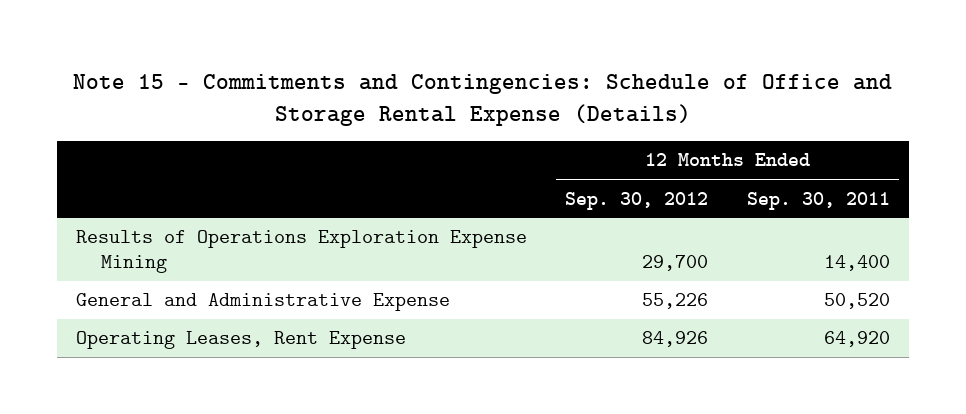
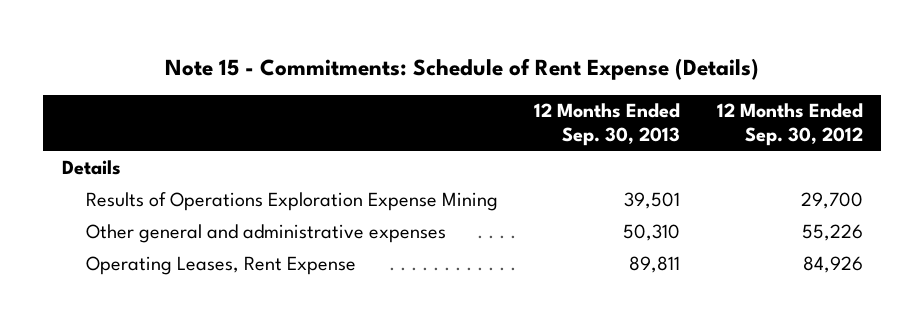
[72,73,892,126] Note 15 - Commitments and Contingencies: Schedule of Office and Storage Rental Expense (Details) -> [165,57,760,80] Note 15 - Commitments: Schedule of Rent Expense (Details)
[746,191,890,210] Sep. 30, 2011 -> none
none -> [534,103,681,146] 12 Months Ended Sep. 30, 2013
none -> [61,159,121,175] Details
[76,293,451,312] General and Administrative Expense -> [85,223,446,243] Other general and administrative expenses

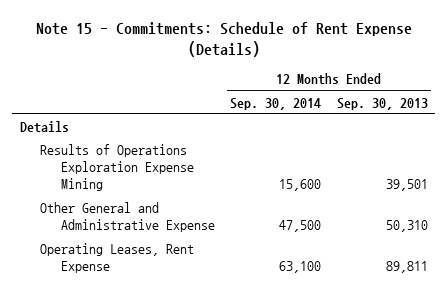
[716,103,863,146] 12 Months Ended Sep. 30, 2012 -> none
none -> [230,97,322,110] Sep. 30, 2014
[85,223,446,243] Other general and administrative expenses -> [40,201,216,233] Other General and Administrative Expense

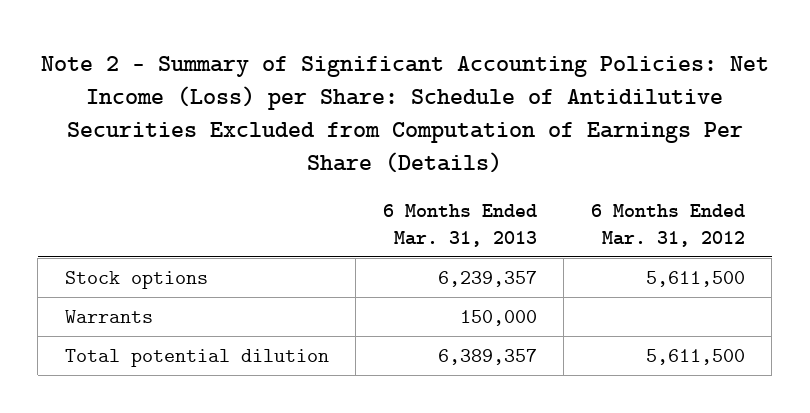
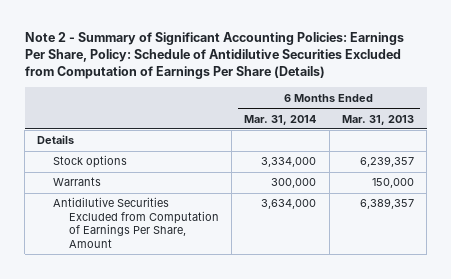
[40,55,769,173] Note 2 - Summary of Significant Accounting Policies: Net Income (Loss) per Share: Schedule of Antidilutive Securities Excluded from Computation of Earnings Per Share (Details) -> [24,31,404,80] Note 2 - Summary of Significant Accounting Policies: Earnings Per Share, Policy: Schedule of Antidilutive Securities Excluded from Computation of Earnings Per Share (Details)
[590,203,745,247] 6 Months Ended Mar. 31, 2012 -> none
none -> [244,114,317,125] Mar. 31, 2014
none -> [37,135,75,145] Details
[64,348,329,367] Total potential dilution -> [53,197,219,248] Antidilutive Securities Excluded from Computation of Earnings Per Share, Amount

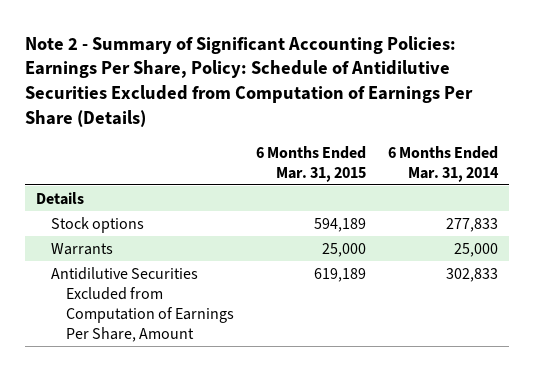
[341,114,414,125] Mar. 31, 2013 -> none
none -> [256,145,367,182] 6 Months Ended Mar. 31, 2015
[261,157,317,168] 3,334,000 -> [445,217,498,232] 277,833
[271,178,317,189] 300,000 -> [453,242,498,257] 25,000
[261,199,317,210] 3,634,000 -> [445,267,498,282] 302,833

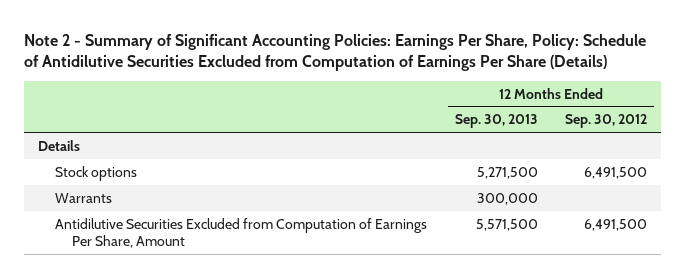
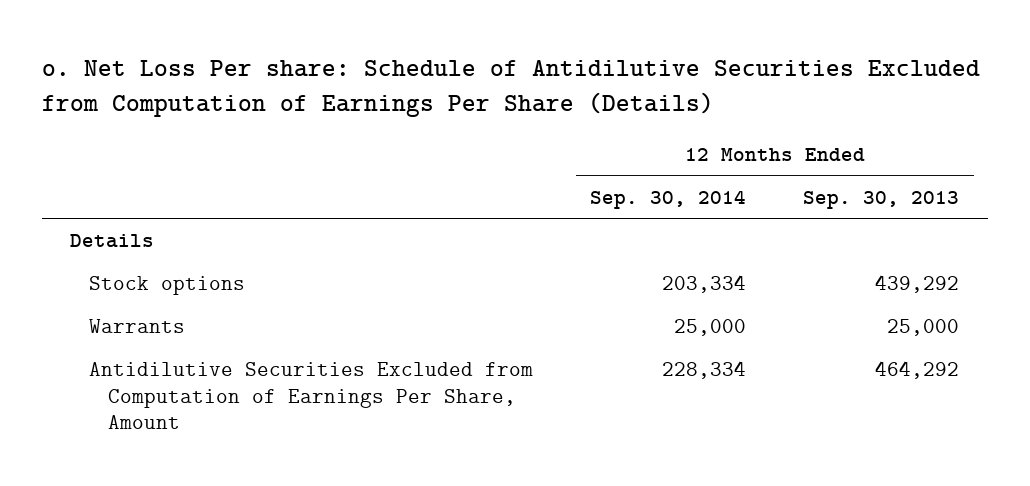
[24,33,647,72] Note 2 - Summary of Significant Accounting Policies: Earnings Per Share, Policy: Schedule of Antidilutive Securities Excluded from Computation of Earnings Per Share (Details) -> [41,60,980,117] o. Net Loss Per share: Schedule of Antidilutive Securities Excluded from Computation of Earnings Per Share (Details)
[565,114,648,129] Sep. 30, 2012 -> none
none -> [590,189,747,209] Sep. 30, 2014
[476,166,538,179] 5,271,500 -> [875,275,960,294] 439,292
[476,192,538,205] 300,000 -> [887,319,960,337] 25,000
[475,218,538,231] 5,571,500 -> [875,361,960,380] 464,292

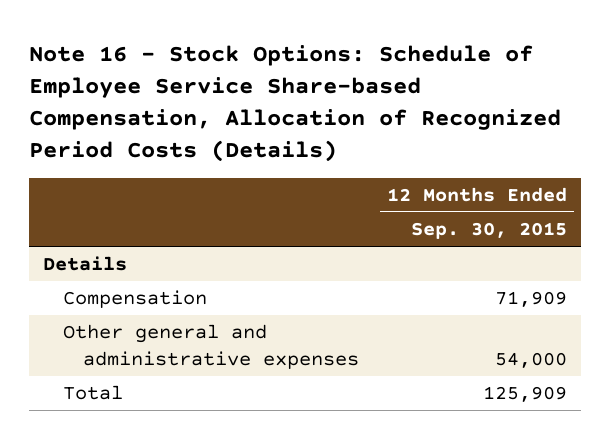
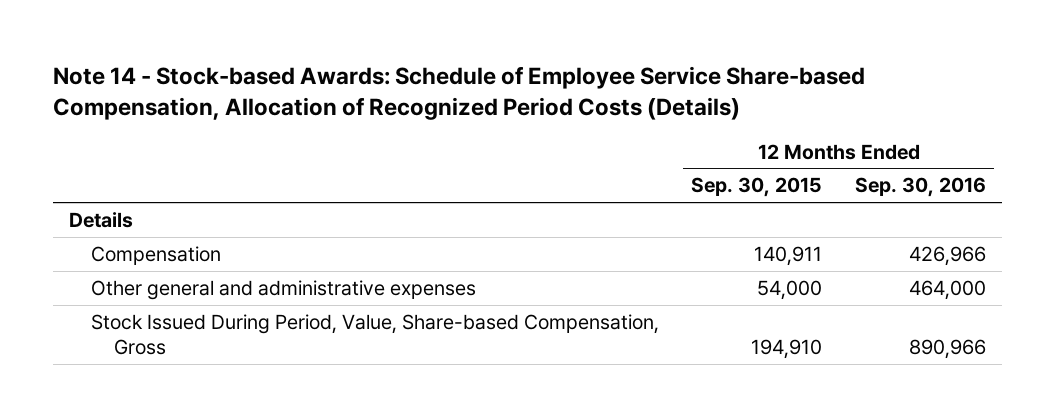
[28,44,561,162] Note 16 - Stock Options: Schedule of Employee Service Share-based Compensation, Allocation of Recognized Period Costs (Details) -> [52,65,865,120] Note 14 - Stock-based Awards: Schedule of Employee Service Share-based Compensation, Allocation of Recognized Period Costs (Details)
none -> [854,177,986,198] Sep. 30, 2016
[494,291,567,308] 71,909 -> [754,246,823,267] 140,911
[62,385,123,401] Total -> none
none -> [91,314,660,356] Stock Issued During Period, Value, Share-based Compensation, Gross

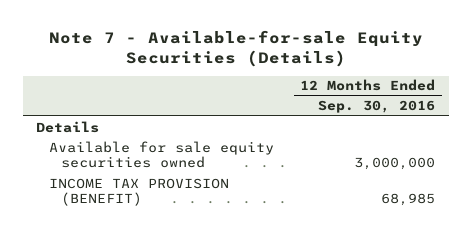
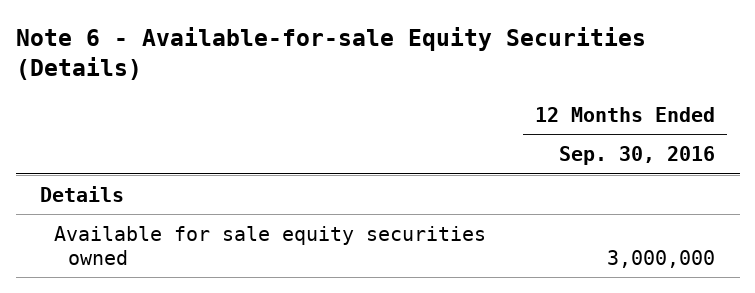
[48,29,423,67] Note 7 - Available-for-sale Equity Securities (Details) -> [15,26,646,81] Note 6 - Available-for-sale Equity Securities (Details)
[48,177,229,207] INCOME TAX PROVISION (BENEFIT) -> none

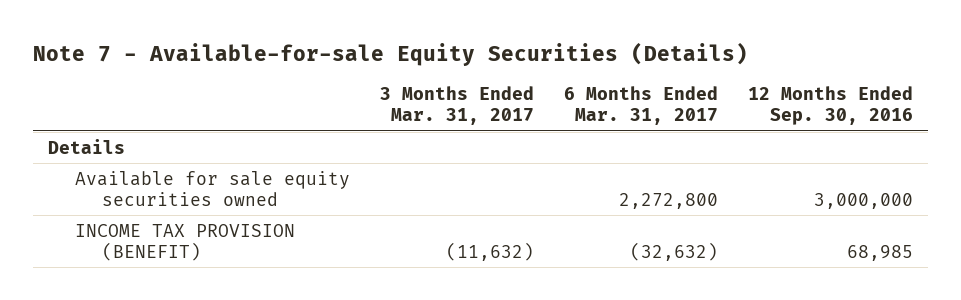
[15,26,646,81] Note 6 - Available-for-sale Equity Securities (Details) -> [33,41,749,66] Note 7 - Available-for-sale Equity Securities (Details)
none -> [379,86,534,126] 3 Months Ended Mar. 31, 2017
none -> [563,86,718,126] 6 Months Ended Mar. 31, 2017
none -> [75,223,296,261] INCOME TAX PROVISION (BENEFIT)

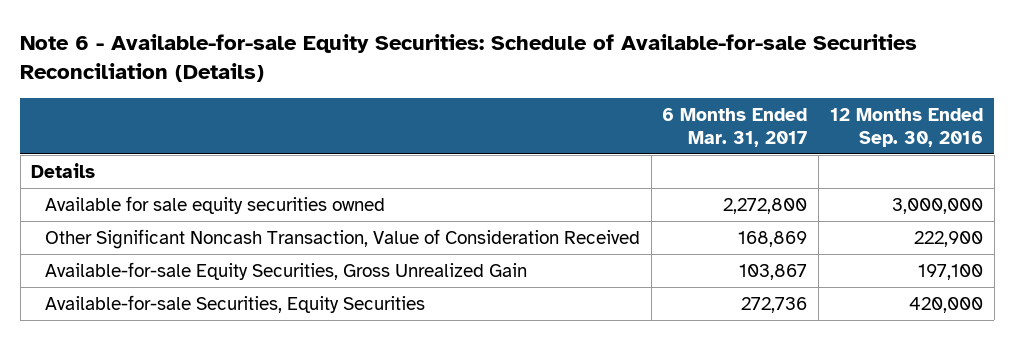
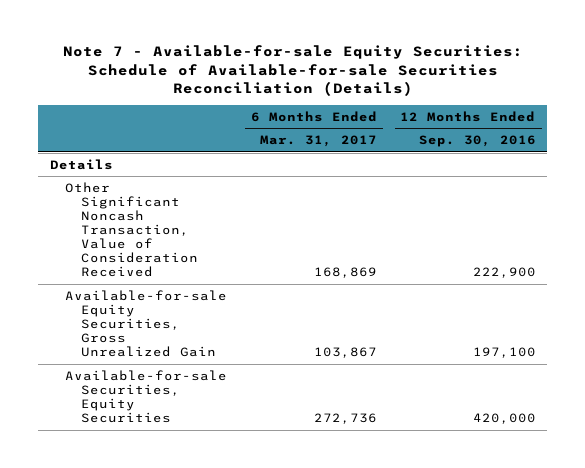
[20,33,918,83] Note 6 - Available-for-sale Equity Securities: Schedule of Available-for-sale Securities Reconciliation (Details) -> [62,45,523,97] Note 7 - Available-for-sale Equity Securities: Schedule of Available-for-sale Securities Reconciliation (Details)
[44,195,385,214] Available for sale equity securities owned -> none

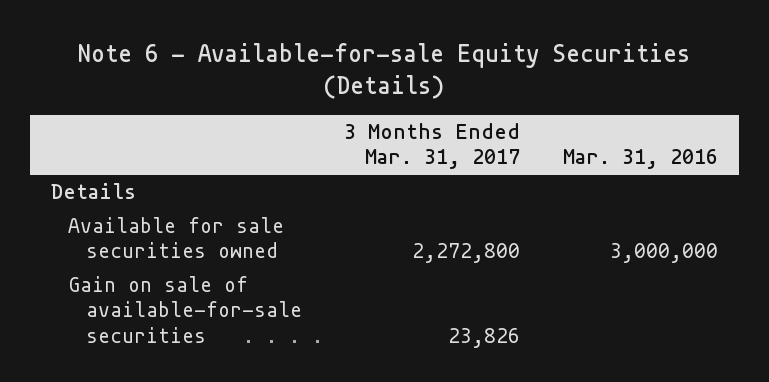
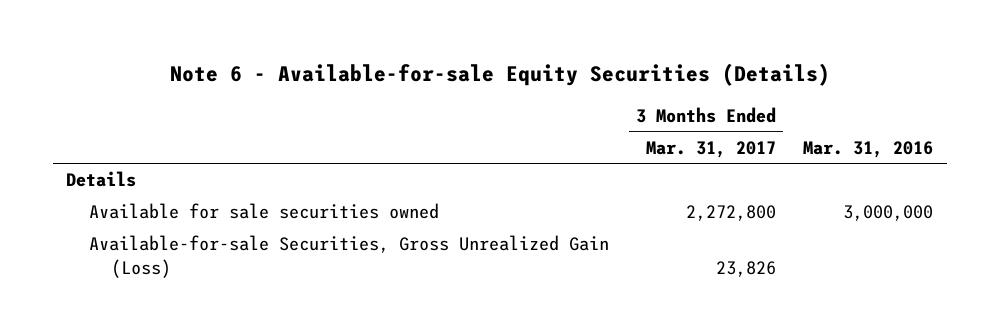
[68,275,302,343] Gain on sale of available-for-sale securities -> [88,235,609,278] Available-for-sale Securities, Gross Unrealized Gain (Loss)

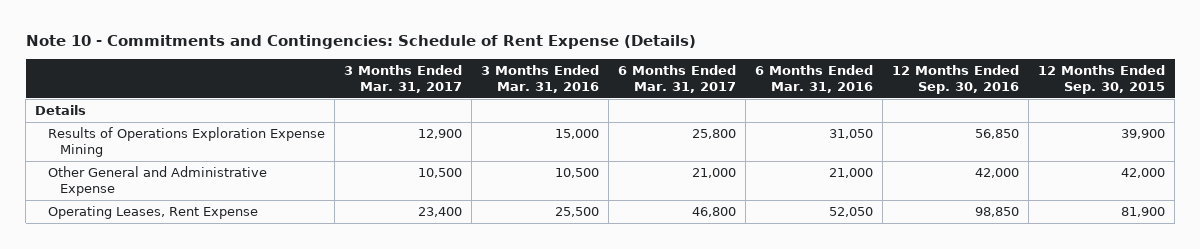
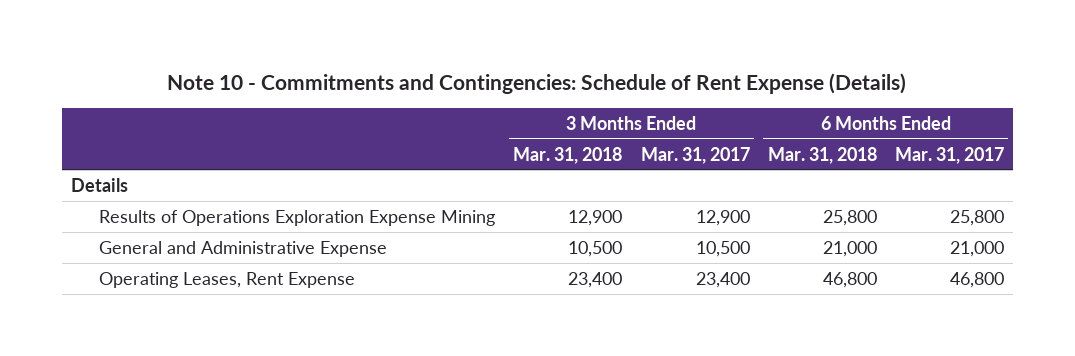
[480,65,599,93] 3 Months Ended Mar. 31, 2016 -> none
[755,65,874,93] 6 Months Ended Mar. 31, 2016 -> none
[892,65,1020,94] 12 Months Ended Sep. 30, 2016 -> none
[1038,65,1166,94] 12 Months Ended Sep. 30, 2015 -> none
none -> [513,146,623,164] Mar. 31, 2018
none -> [767,146,877,164] Mar. 31, 2018
[47,166,267,196] Other General and Administrative Expense -> [99,240,388,257] General and Administrative Expense

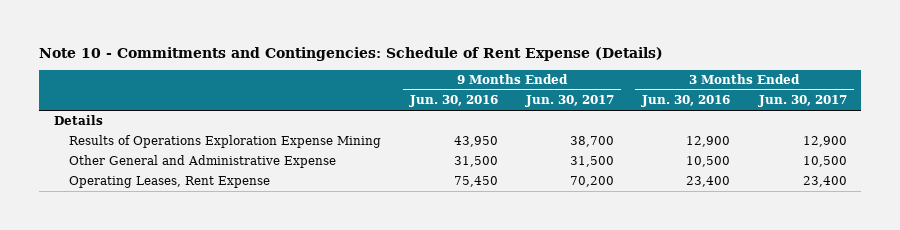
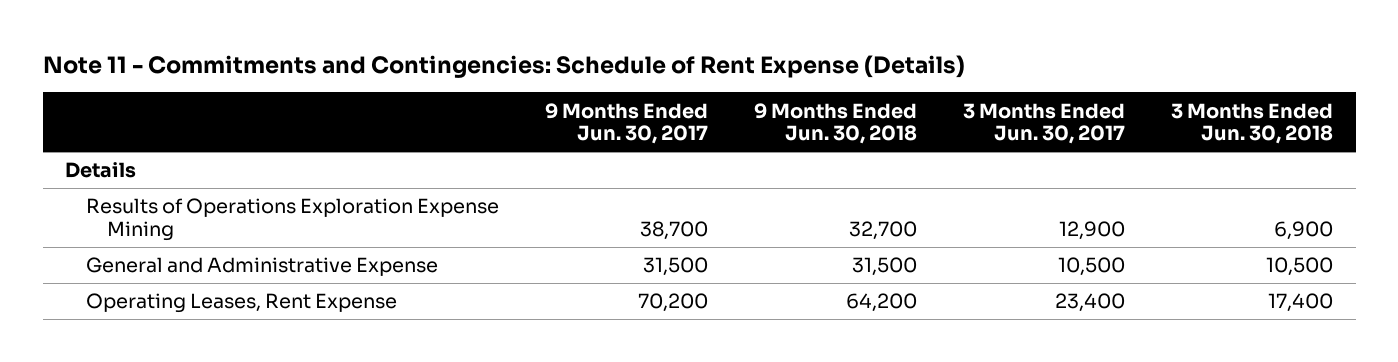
[39,46,664,61] Note 10 - Commitments and Contingencies: Schedule of Rent Expense (Details) -> [42,54,965,78] Note 11 - Commitments and Contingencies: Schedule of Rent Expense (Details)
[408,95,498,108] Jun. 30, 2016 -> none
[641,95,731,108] Jun. 30, 2016 -> none
none -> [754,102,918,145] 9 Months Ended Jun. 30, 2018
none -> [1171,102,1334,145] 3 Months Ended Jun. 30, 2018
[69,155,337,169] Other General and Administrative Expense -> [86,257,439,277] General and Administrative Expense

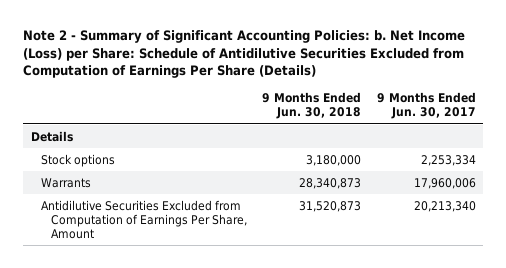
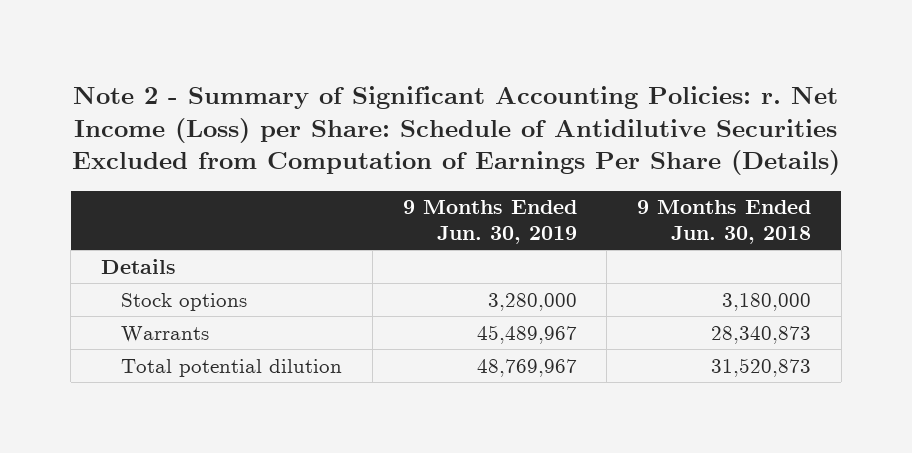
[22,30,465,79] Note 2 - Summary of Significant Accounting Policies: b. Net Income (Loss) per Share: Schedule of Antidilutive Securities Excluded from Computation of Earnings Per Share (Details) -> [72,85,841,176] Note 2 - Summary of Significant Accounting Policies: r. Net Income (Loss) per Share: Schedule of Antidilutive Securities Excluded from Computation of Earnings Per Share (Details)
[376,91,476,120] 9 Months Ended Jun. 30, 2017 -> none
none -> [402,200,577,245] 9 Months Ended Jun. 30, 2019
[40,199,247,239] Antidilutive Securities Excluded from Computation of Earnings Per Share, Amount -> [121,358,343,377] Total potential dilution

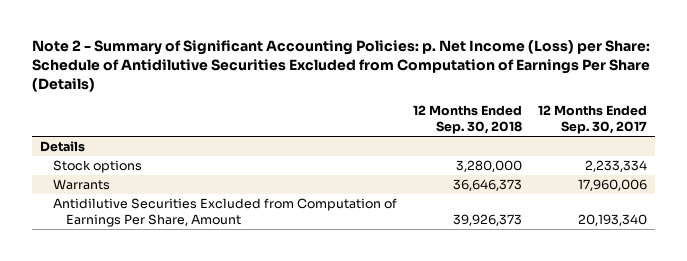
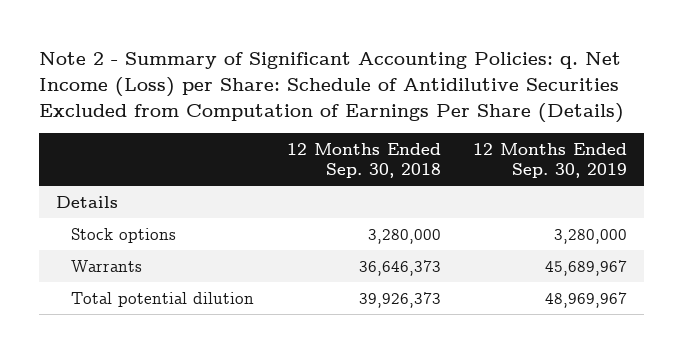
[31,40,650,93] Note 2 - Summary of Significant Accounting Policies: p. Net Income (Loss) per Share: Schedule of Antidilutive Securities Excluded from Computation of Earnings Per Share (Details) -> [39,51,625,123] Note 2 - Summary of Significant Accounting Policies: q. Net Income (Loss) per Share: Schedule of Antidilutive Securities Excluded from Computation of Earnings Per Share (Details)
[538,105,648,135] 12 Months Ended Sep. 30, 2017 -> none
none -> [473,142,628,179] 12 Months Ended Sep. 30, 2019
[53,197,398,227] Antidilutive Securities Excluded from Computation of Earnings Per Share, Amount -> [70,291,254,307] Total potential dilution

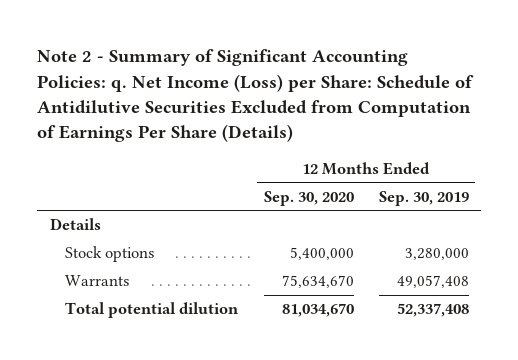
[286,142,441,179] 12 Months Ended Sep. 30, 2018 -> none
none -> [263,190,354,206] Sep. 30, 2020
[545,259,628,276] 45,689,967 -> [396,275,469,289] 49,057,408
[545,291,628,308] 48,969,967 -> [396,303,469,318] 52,337,408

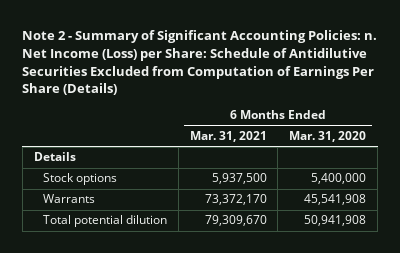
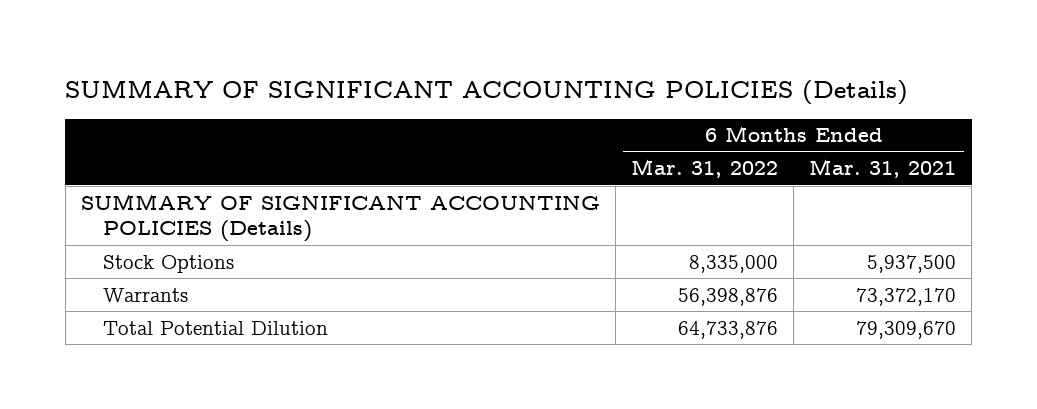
[22,30,378,96] Note 2 - Summary of Significant Accounting Policies: n. Net Income (Loss) per Share: Schedule of Antidilutive Securities Excluded from Computation of Earnings Per Share (Details) -> [65,79,909,105] SUMMARY OF SIGNIFICANT ACCOUNTING POLICIES (Details)
[289,130,367,142] Mar. 31, 2020 -> none
none -> [630,159,778,179] Mar. 31, 2022
[33,152,76,162] Details -> [80,193,600,243] SUMMARY OF SIGNIFICANT ACCOUNTING POLICIES (Details)
[42,173,117,186] Stock options -> [102,254,234,273] Stock Options
[42,215,167,228] Total potential dilution -> [102,320,328,335] Total Potential Dilution

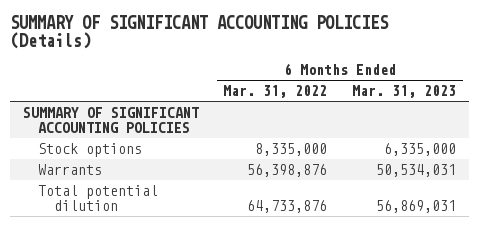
[809,159,957,179] Mar. 31, 2021 -> none
none -> [352,85,457,99] Mar. 31, 2023
[80,193,600,243] SUMMARY OF SIGNIFICANT ACCOUNTING POLICIES (Details) -> [22,107,199,134] SUMMARY OF SIGNIFICANT ACCOUNTING POLICIES
[102,254,234,273] Stock Options -> [38,143,143,158] Stock options
[102,320,328,335] Total Potential Dilution -> [38,185,159,212] Total potential dilution

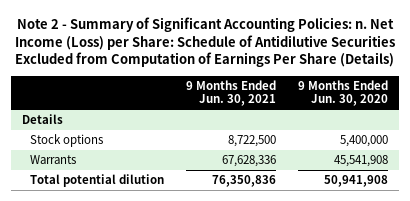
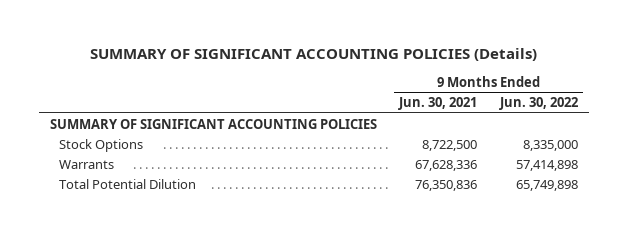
[14,16,395,68] Note 2 - Summary of Significant Accounting Policies: n. Net Income (Loss) per Share: Schedule of Antidilutive Securities Excluded from Computation of Earnings Per Share (Details) -> [89,48,537,62] SUMMARY OF SIGNIFICANT ACCOUNTING POLICIES (Details)
[297,79,388,107] 9 Months Ended Jun. 30, 2020 -> none
none -> [498,97,578,111] Jun. 30, 2022
[21,114,63,125] Details -> none
none -> [49,118,377,129] SUMMARY OF SIGNIFICANT ACCOUNTING POLICIES
[30,134,104,148] Stock options -> [59,138,144,152] Stock Options
[30,174,165,188] Total potential dilution -> [59,178,197,189] Total Potential Dilution

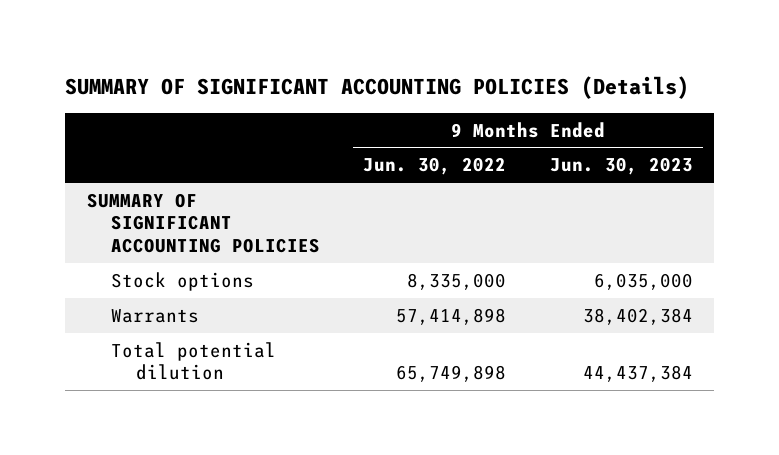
[398,97,478,111] Jun. 30, 2021 -> none
none -> [549,157,693,176] Jun. 30, 2023
[59,138,144,152] Stock Options -> [111,271,255,291] Stock options
[59,178,197,189] Total Potential Dilution -> [111,341,277,381] Total potential dilution

